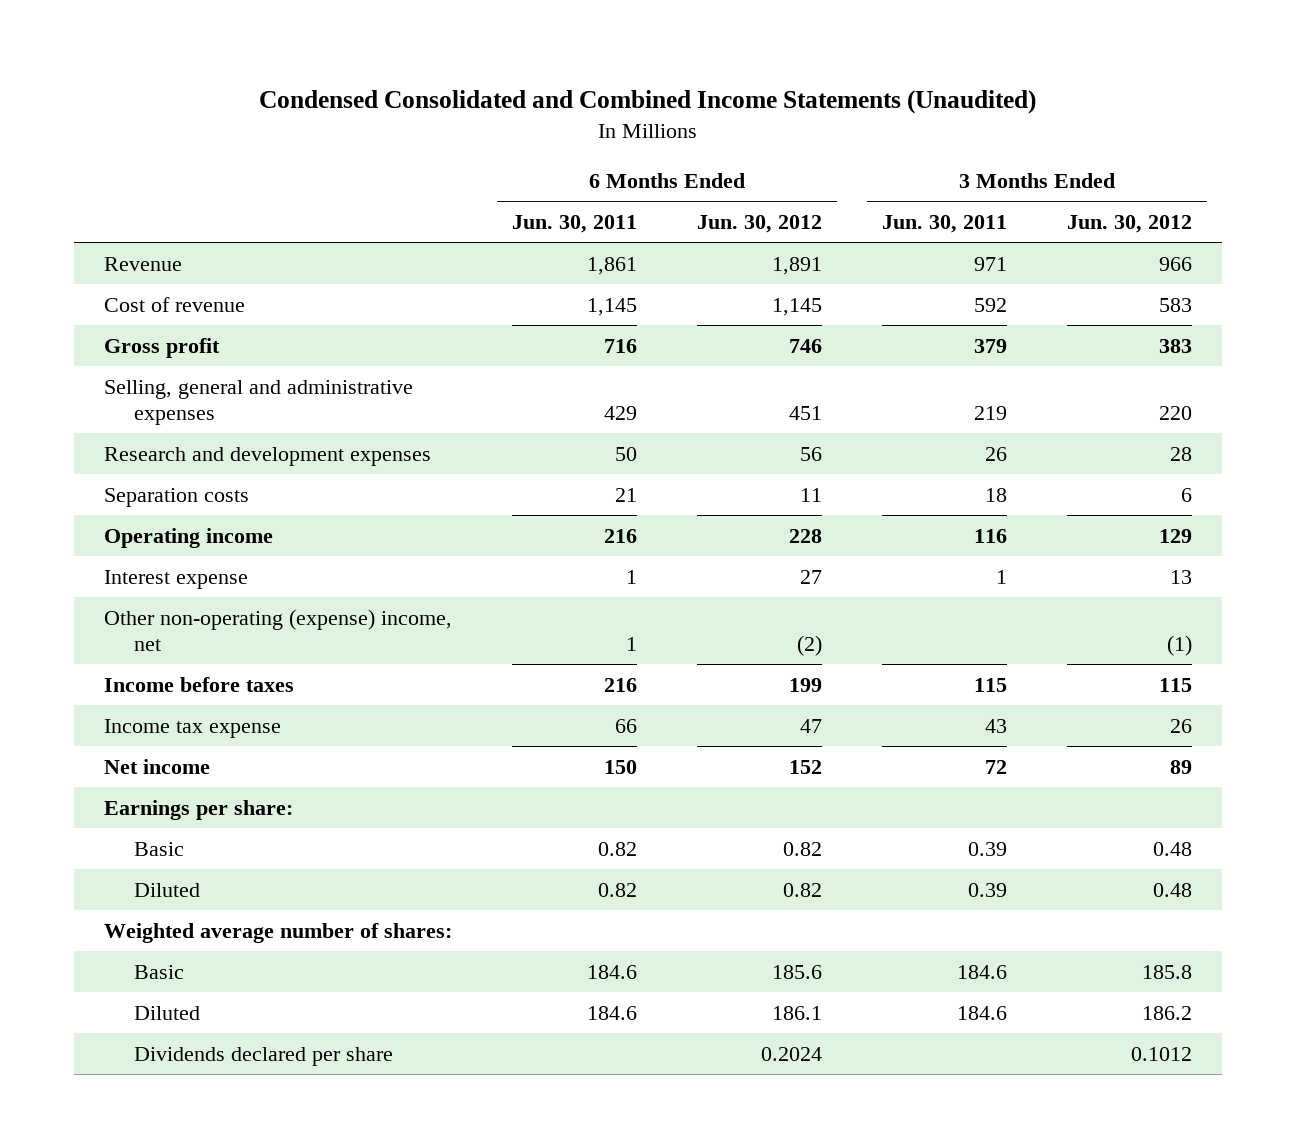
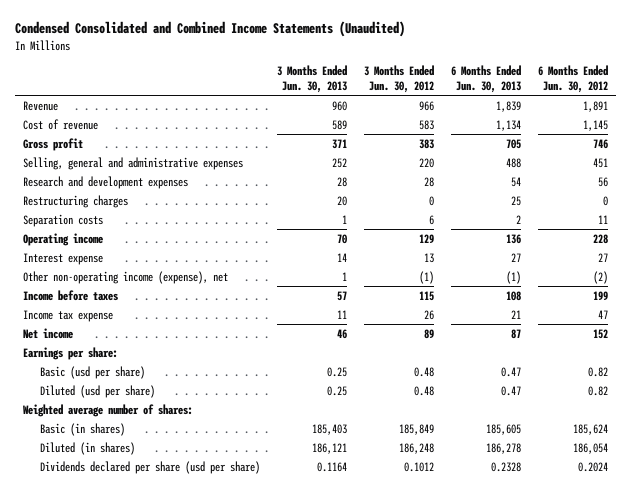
[511,215,637,234] Jun. 30, 2011 -> none
[881,215,1007,234] Jun. 30, 2011 -> none
none -> [277,65,348,93] 3 Months Ended Jun. 30, 2013
none -> [450,65,521,93] 6 Months Ended Jun. 30, 2013
none -> [23,194,129,208] Restructuring charges
[103,608,452,652] Other non-operating (expense) income, net -> [23,270,229,284] Other non-operating income (expense), net
[133,841,184,856] Basic -> [40,365,146,379] Basic (usd per share)
[133,882,200,897] Diluted -> [40,384,156,398] Diluted (usd per share)
[133,964,184,979] Basic -> [40,422,126,436] Basic (in shares)
[771,964,822,979] 185.6 -> [572,423,608,435] 185,624
[1141,964,1192,979] 185.8 -> [398,423,434,435] 185,849
[133,1005,200,1020] Diluted -> [40,441,136,455] Diluted (in shares)
[771,1005,822,1020] 186.1 -> [572,442,608,454] 186,054
[1141,1005,1192,1020] 186.2 -> [398,442,434,454] 186,248
[133,1046,393,1066] Dividends declared per share -> [40,460,261,474] Dividends declared per share (usd per share)

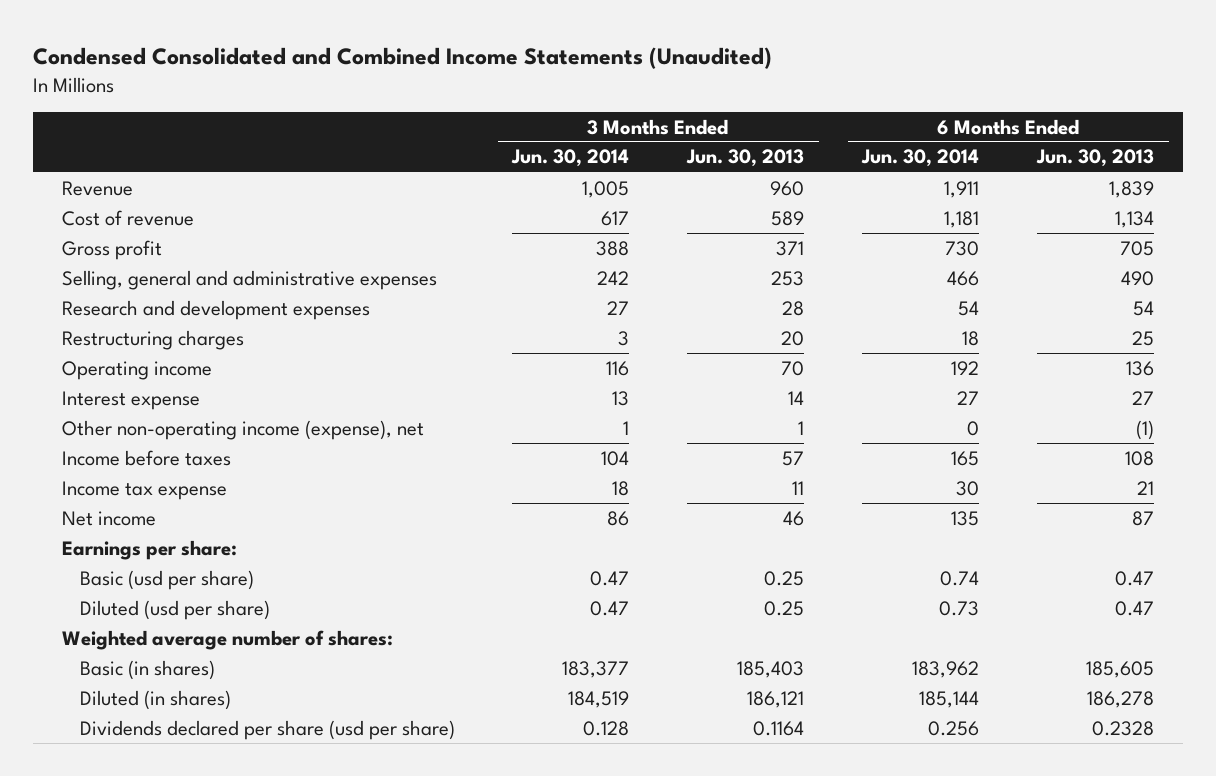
[363,65,434,93] 3 Months Ended Jun. 30, 2012 -> none
[537,65,608,93] 6 Months Ended Jun. 30, 2012 -> none
none -> [511,149,630,168] Jun. 30, 2014
none -> [861,149,980,168] Jun. 30, 2014
[332,157,348,168] 252 -> [771,270,805,286] 253
[505,157,521,168] 488 -> [1121,270,1155,286] 490
[23,213,104,227] Separation costs -> none

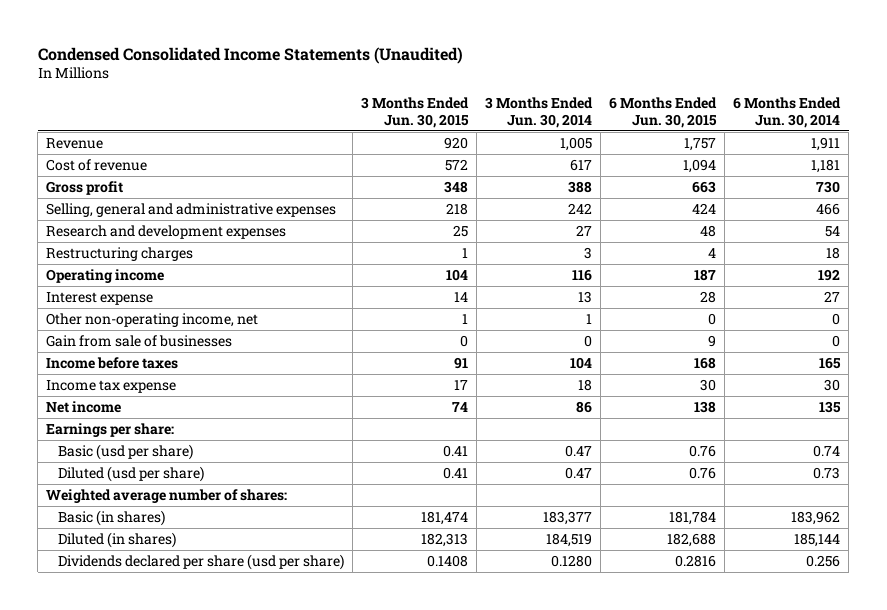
[32,47,772,70] Condensed Consolidated and Combined Income Statements (Unaudited) -> [37,46,463,64] Condensed Consolidated Income Statements (Unaudited)
[686,149,805,168] Jun. 30, 2013 -> none
[1036,149,1155,168] Jun. 30, 2013 -> none
none -> [361,97,470,129] 3 Months Ended Jun. 30, 2015
none -> [609,97,718,129] 6 Months Ended Jun. 30, 2015
[61,419,424,440] Other non-operating income (expense), net -> [46,312,259,327] Other non-operating income, net
none -> [46,334,233,347] Gain from sale of businesses
[583,720,630,736] 0.128 -> [551,554,593,567] 0.1280

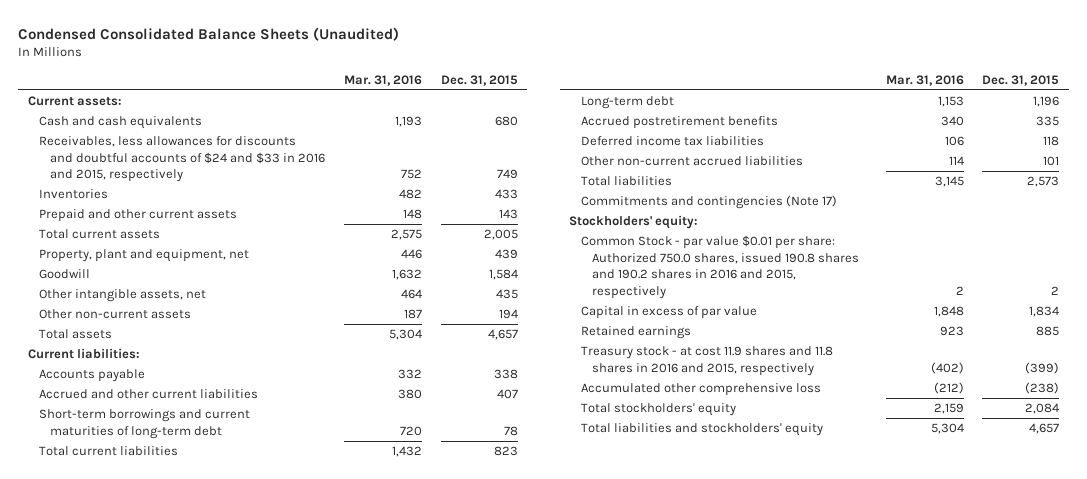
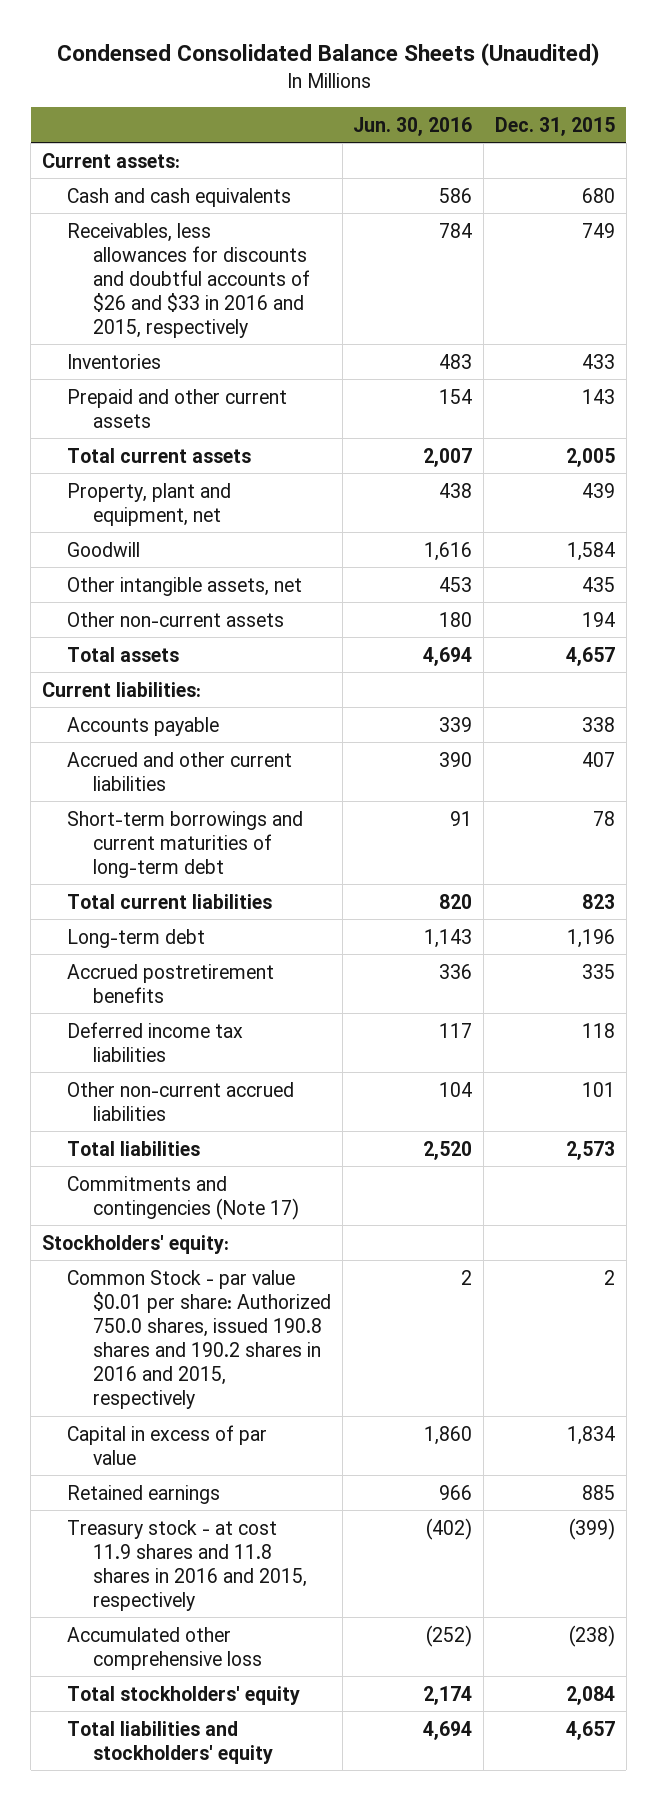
[343,74,422,86] Mar. 31, 2016 -> none
none -> [353,116,473,136] Jun. 30, 2016
[38,136,325,183] Receivables, less allowances for discounts and doubtful accounts of $24 and $33 in 2016 and 2015, respectively -> [67,222,310,338] Receivables, less allowances for discounts and doubtful accounts of $26 and $33 in 2016 and 2015, respectively

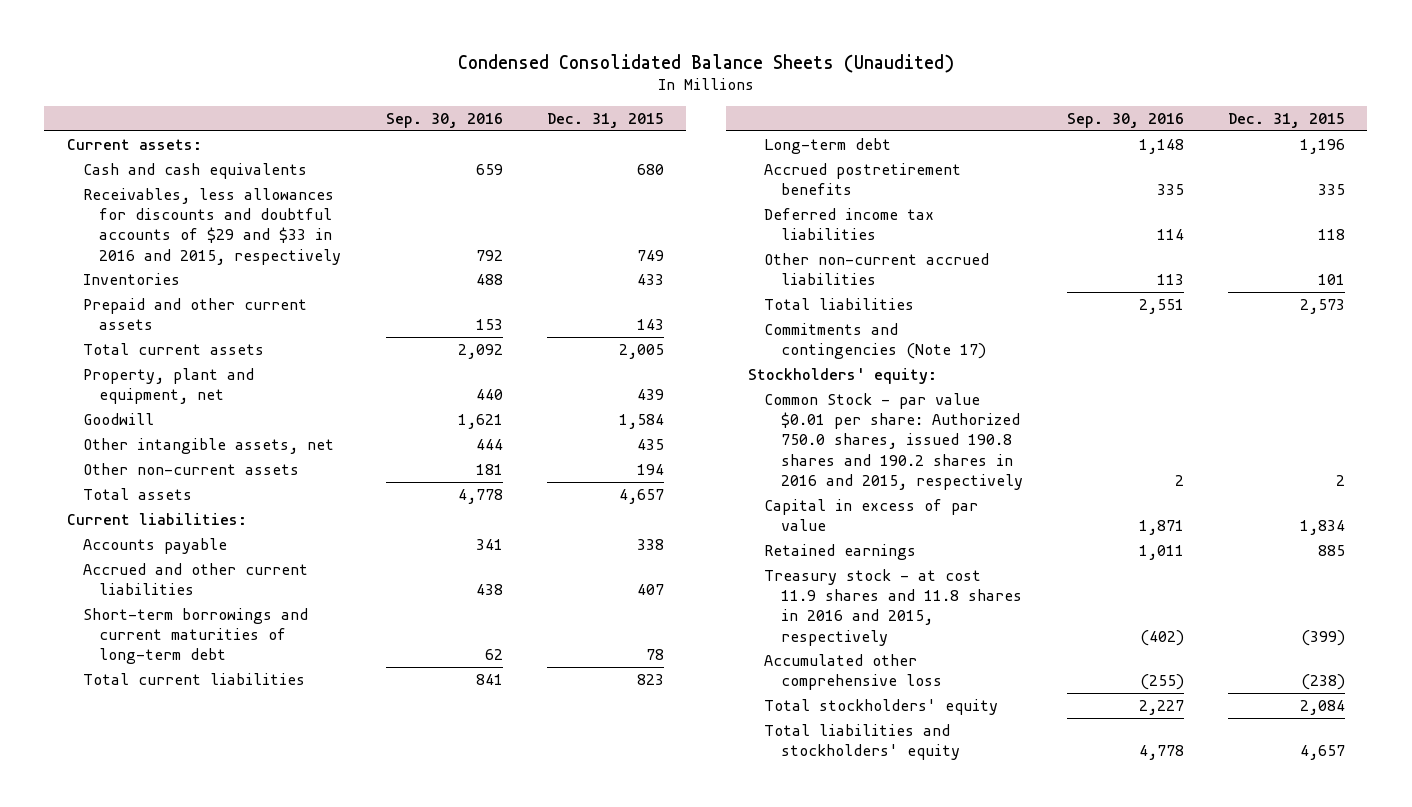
[353,116,473,136] Jun. 30, 2016 -> none
none -> [385,113,503,129] Sep. 30, 2016
[67,222,310,338] Receivables, less allowances for discounts and doubtful accounts of $26 and $33 in 2016 and 2015, respectively -> [82,187,342,265] Receivables, less allowances for discounts and doubtful accounts of $29 and $33 in 2016 and 2015, respectively

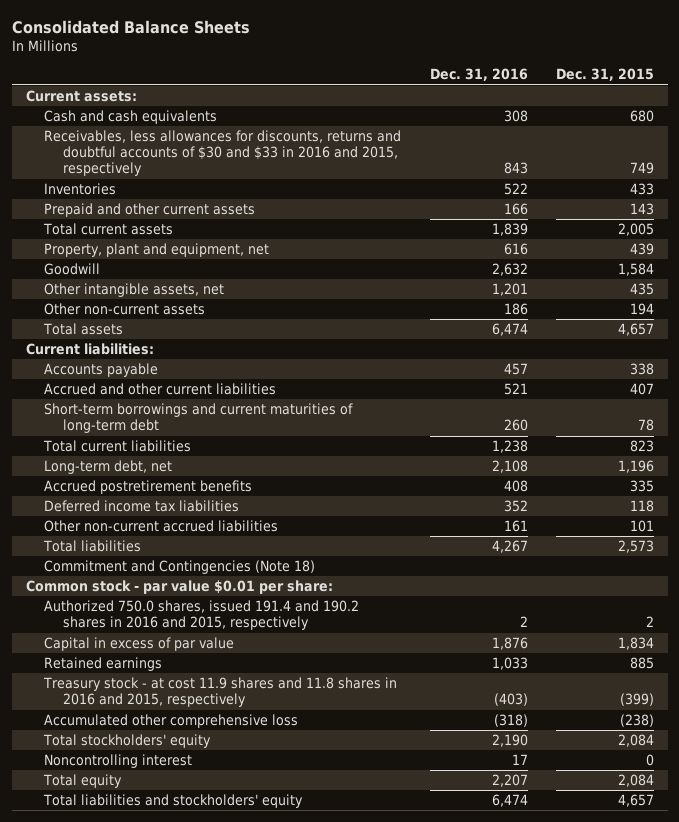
[457,54,954,74] Condensed Consolidated Balance Sheets (Unaudited) -> [11,19,250,34] Consolidated Balance Sheets
[385,113,503,129] Sep. 30, 2016 -> none
none -> [429,68,528,82] Dec. 31, 2016
[82,187,342,265] Receivables, less allowances for discounts and doubtful accounts of $29 and $33 in 2016 and 2015, respectively -> [44,130,402,177] Receivables, less allowances for discounts, returns and doubtful accounts of $30 and $33 in 2016 and 2015, respectively
[764,137,892,154] Long-term debt -> [44,460,173,475] Long-term debt, net
[747,367,937,384] Stockholders' equity: -> none
[764,322,986,360] Commitments and contingencies (Note 17) -> [44,560,316,575] Commitment and Contingencies (Note 18)
none -> [25,580,333,595] Common stock - par value $0.01 per share:
[764,392,1023,490] Common Stock - par value $0.01 per share: Authorized 750.0 shares, issued 190.8 shares and 190.2 shares in 2016 and 2015, respectively -> [44,600,360,631] Authorized 750.0 shares, issued 191.4 and 190.2 shares in 2016 and 2015, respectively
none -> [44,754,193,769] Noncontrolling interest
none -> [43,774,123,789] Total equity

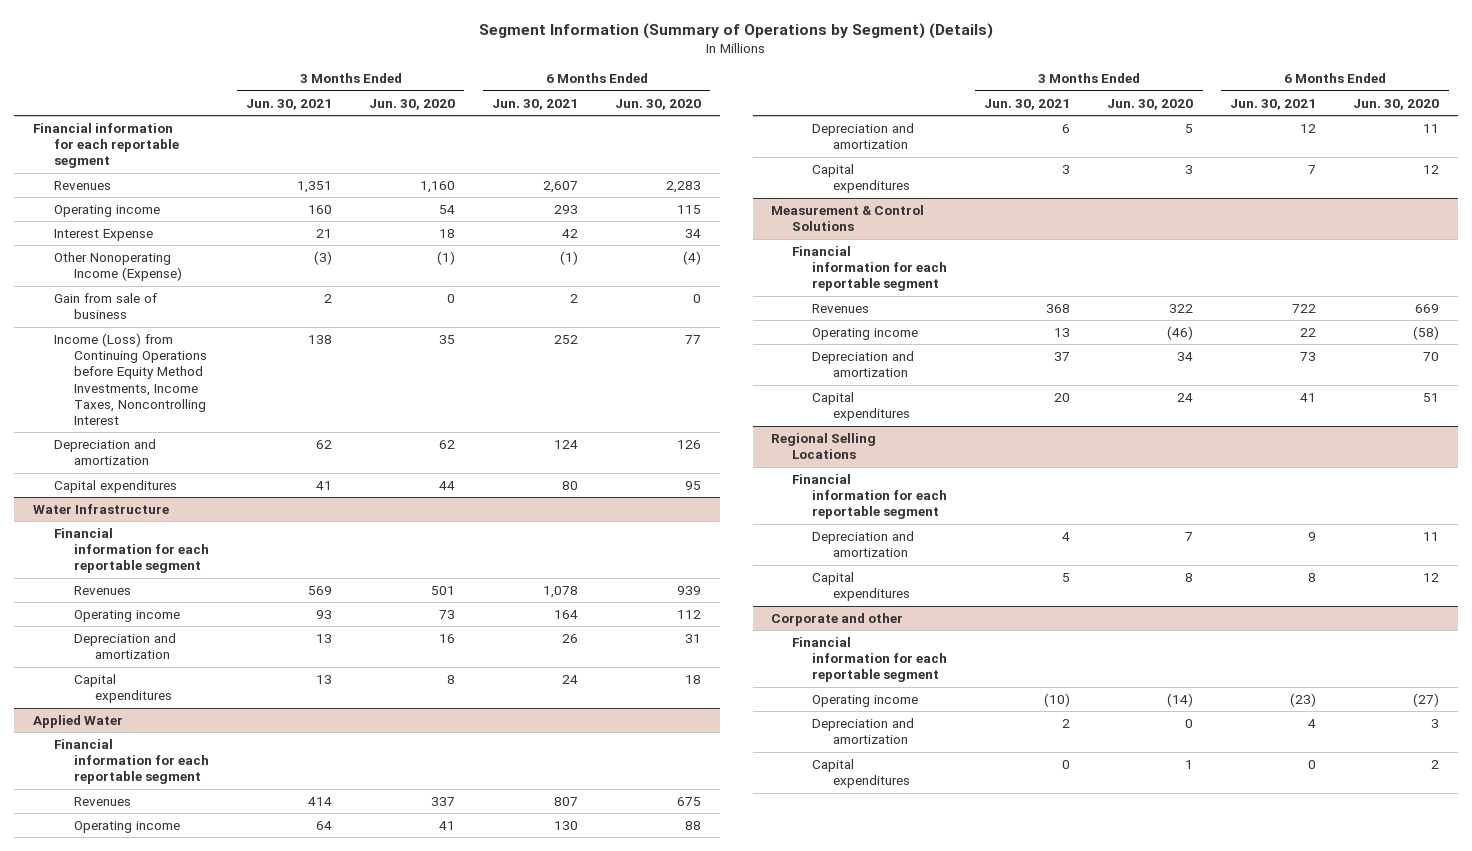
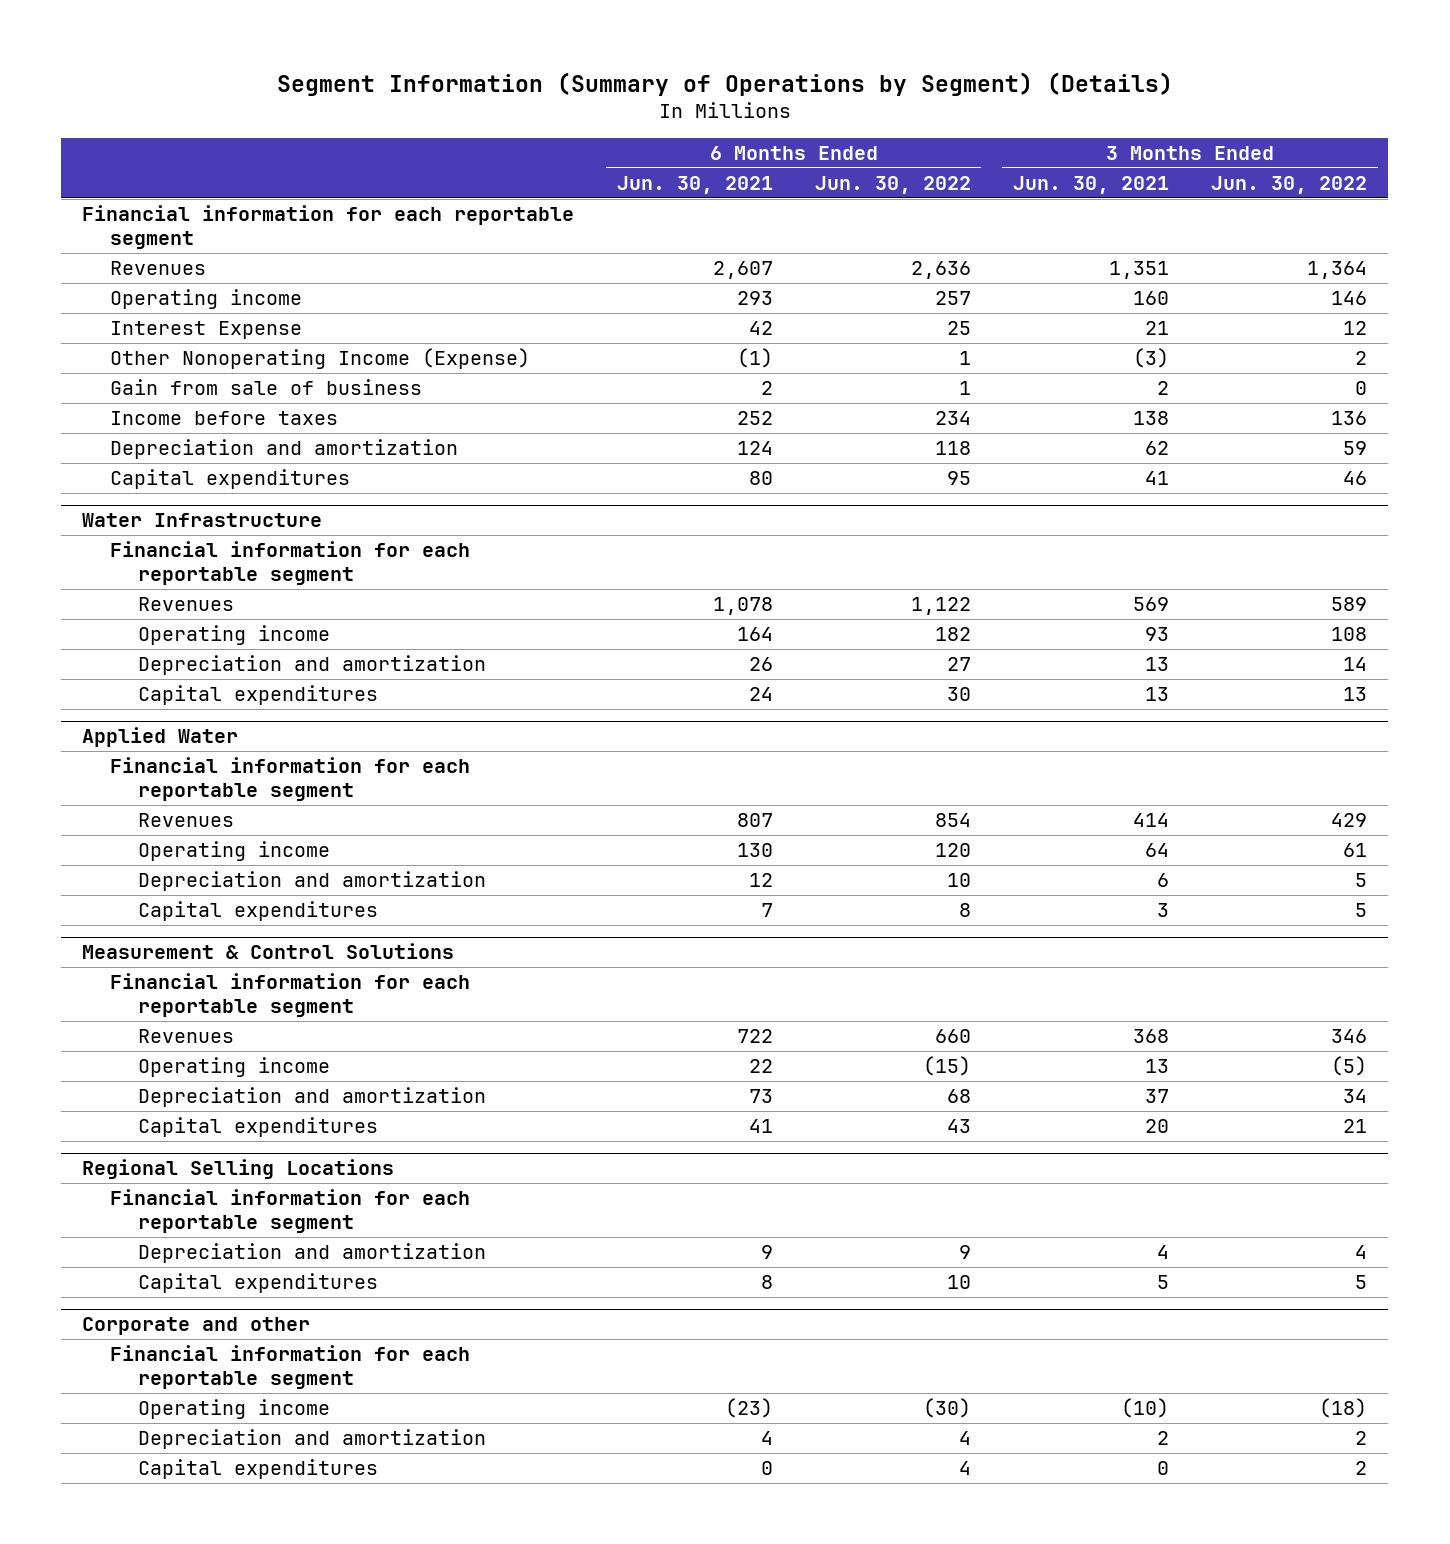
[369,98,456,110] Jun. 30, 2020 -> none
[615,98,702,110] Jun. 30, 2020 -> none
none -> [814,175,971,194] Jun. 30, 2022
none -> [1211,175,1368,194] Jun. 30, 2022
[53,332,208,425] Income (Loss) from Continuing Operations before Equity Method Investments, Income Taxes, Noncontrolling Interest -> [110,411,339,426] Income before taxes

